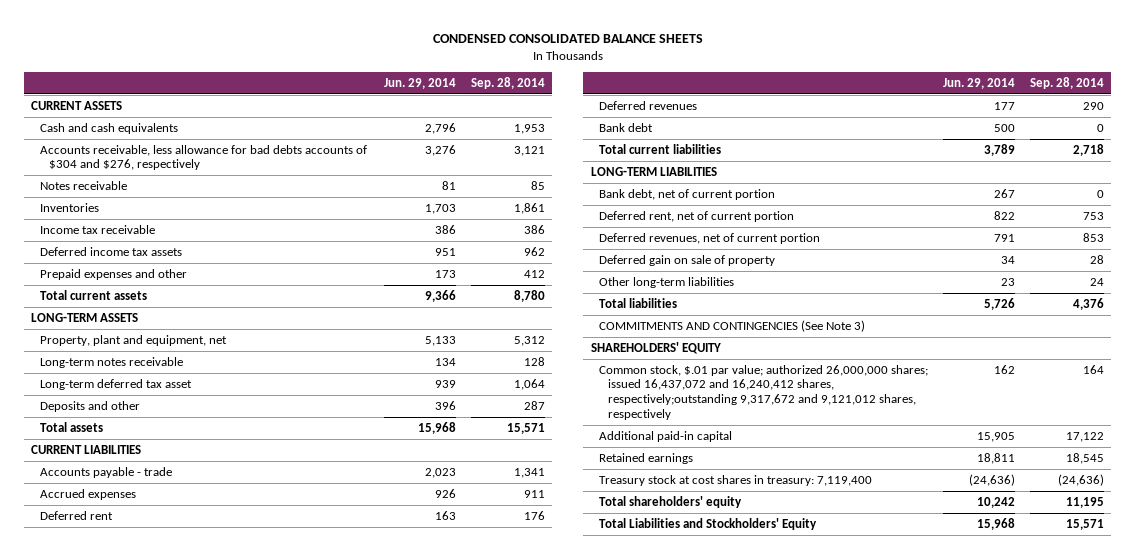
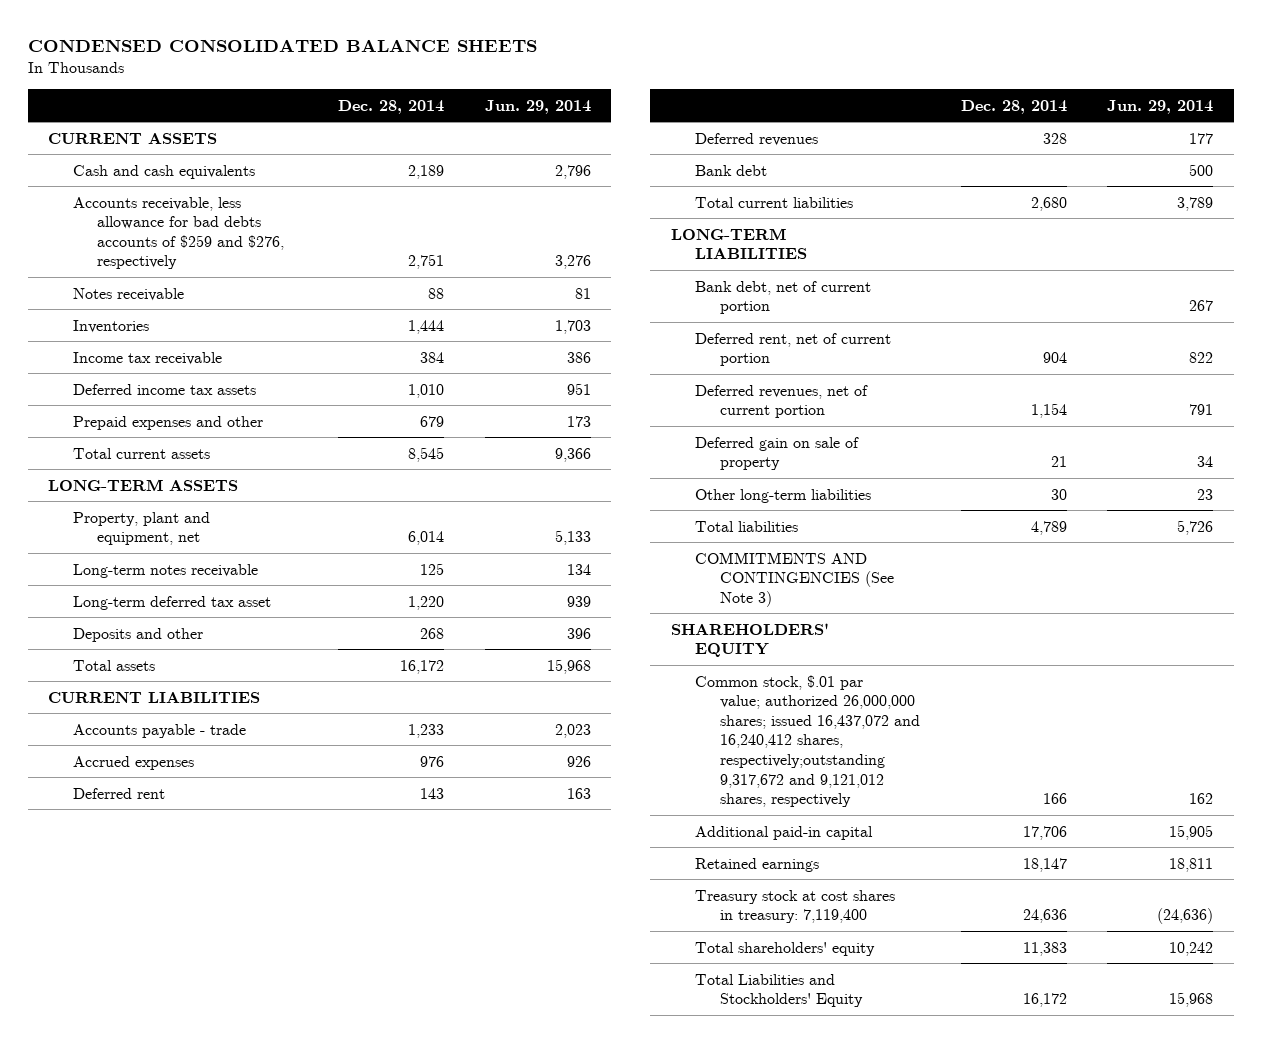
[470,76,545,89] Sep. 28, 2014 -> none
none -> [337,99,444,114] Dec. 28, 2014
[39,144,367,171] Accounts receivable, less allowance for bad debts accounts of $304 and $276, respectively -> [72,196,285,270] Accounts receivable, less allowance for bad debts accounts of $259 and $276, respectively

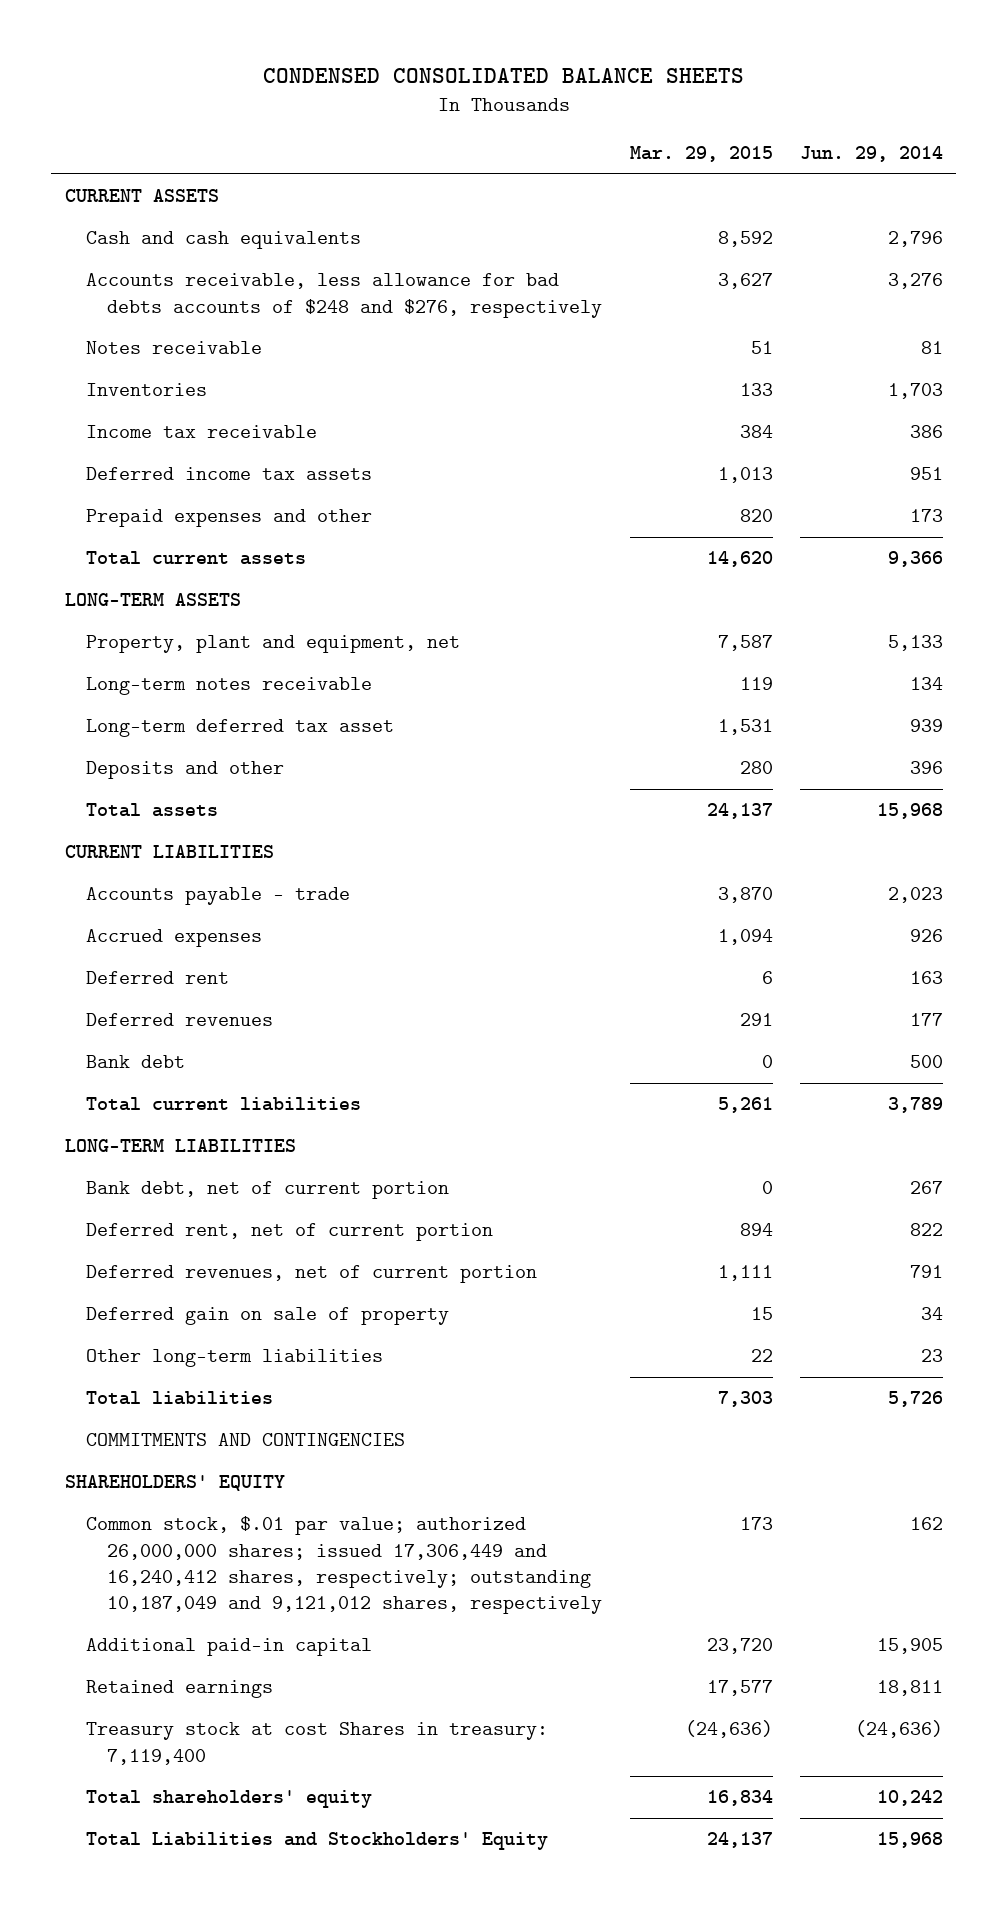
[337,99,444,114] Dec. 28, 2014 -> none
none -> [629,145,773,162] Mar. 29, 2015
[72,196,285,270] Accounts receivable, less allowance for bad debts accounts of $259 and $276, respectively -> [86,273,603,318] Accounts receivable, less allowance for bad debts accounts of $248 and $276, respectively
[695,551,894,607] COMMITMENTS AND CONTINGENCIES (See Note 3) -> [86,1433,406,1447] COMMITMENTS AND CONTINGENCIES
[695,674,920,808] Common stock, $.01 par value; authorized 26,000,000 shares; issued 16,437,072 and 16,240,412 shares, respectively;outstanding 9,317,672 and 9,121,012 shares, respectively -> [86,1516,603,1615] Common stock, $.01 par value; authorized 26,000,000 shares; issued 17,306,449 and 16,240,412 shares, respectively; outstanding 10,187,049 and 9,121,012 shares, respectively
[695,889,896,924] Treasury stock at cost shares in treasury: 7,119,400 -> [86,1722,549,1765] Treasury stock at cost Shares in treasury: 7,119,400

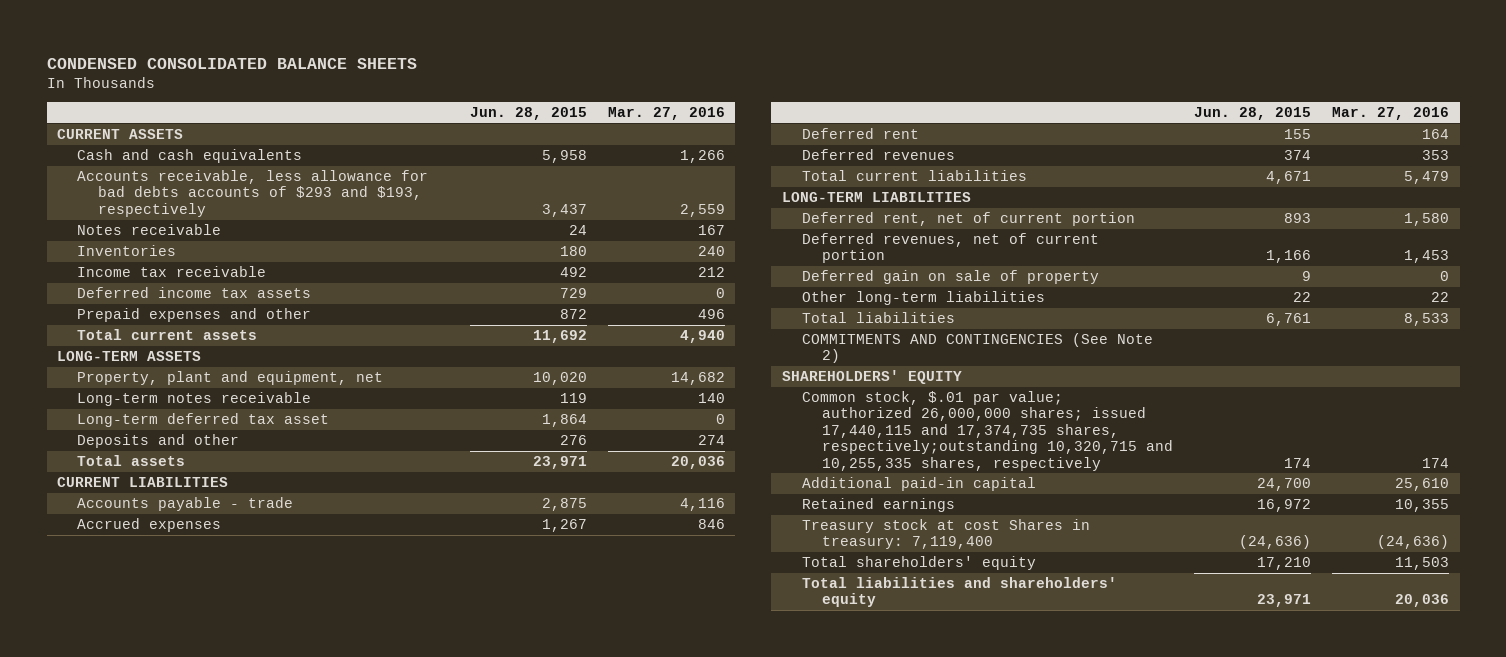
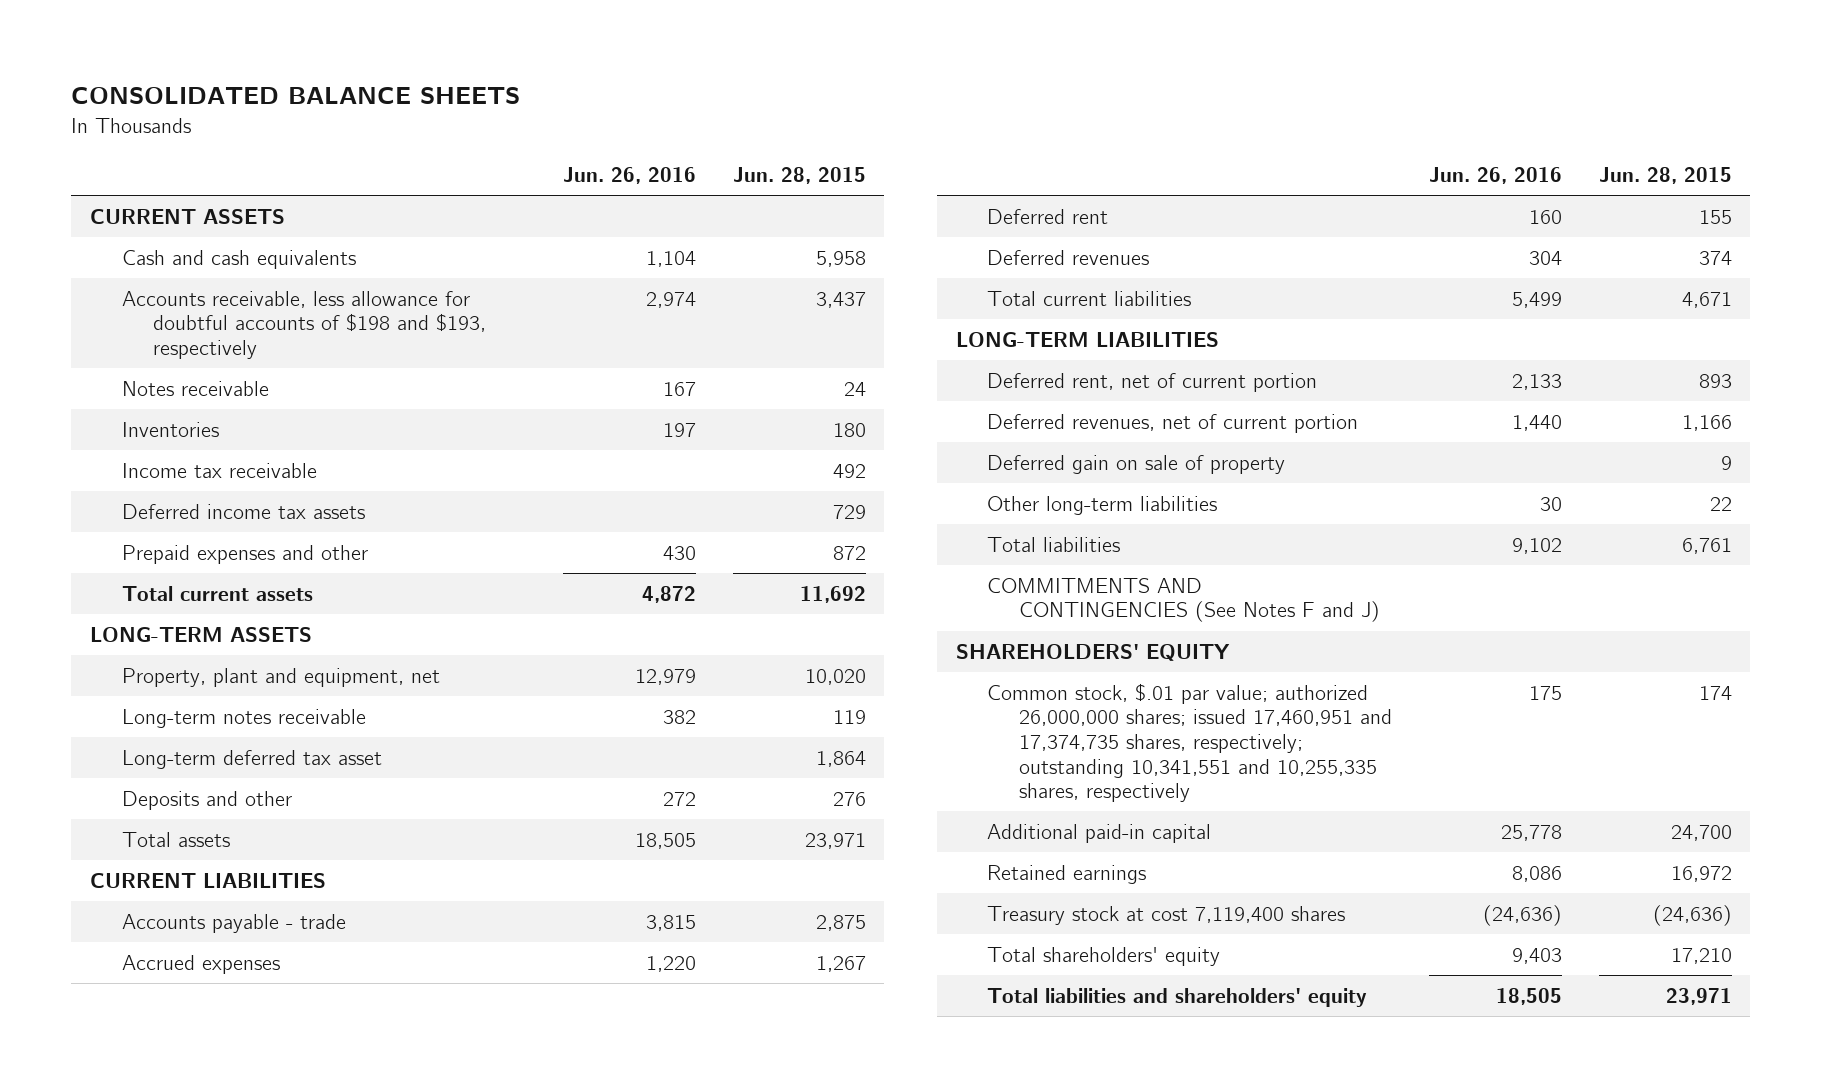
[46,57,417,69] CONDENSED CONSOLIDATED BALANCE SHEETS -> [71,87,521,105] CONSOLIDATED BALANCE SHEETS
[607,107,725,121] Mar. 27, 2016 -> none
none -> [563,167,697,185] Jun. 26, 2016
[77,170,429,217] Accounts receivable, less allowance for bad debts accounts of $293 and $193, respectively -> [121,290,487,360] Accounts receivable, less allowance for doubtful accounts of $198 and $193, respectively
[801,333,1153,364] COMMITMENTS AND CONTINGENCIES (See Note 2) -> [987,577,1381,623] COMMITMENTS AND CONTINGENCIES (See Notes F and J)
[801,391,1174,471] Common stock, $.01 par value; authorized 26,000,000 shares; issued 17,440,115 and 17,374,735 shares, respectively;outstanding 10,320,715 and 10,255,335 shares, respectively -> [987,682,1393,803] Common stock, $.01 par value; authorized 26,000,000 shares; issued 17,460,951 and 17,374,735 shares, respectively; outstanding 10,341,551 and 10,255,335 shares, respectively
[801,519,1090,550] Treasury stock at cost Shares in treasury: 7,119,400 -> [987,905,1346,925] Treasury stock at cost 7,119,400 shares

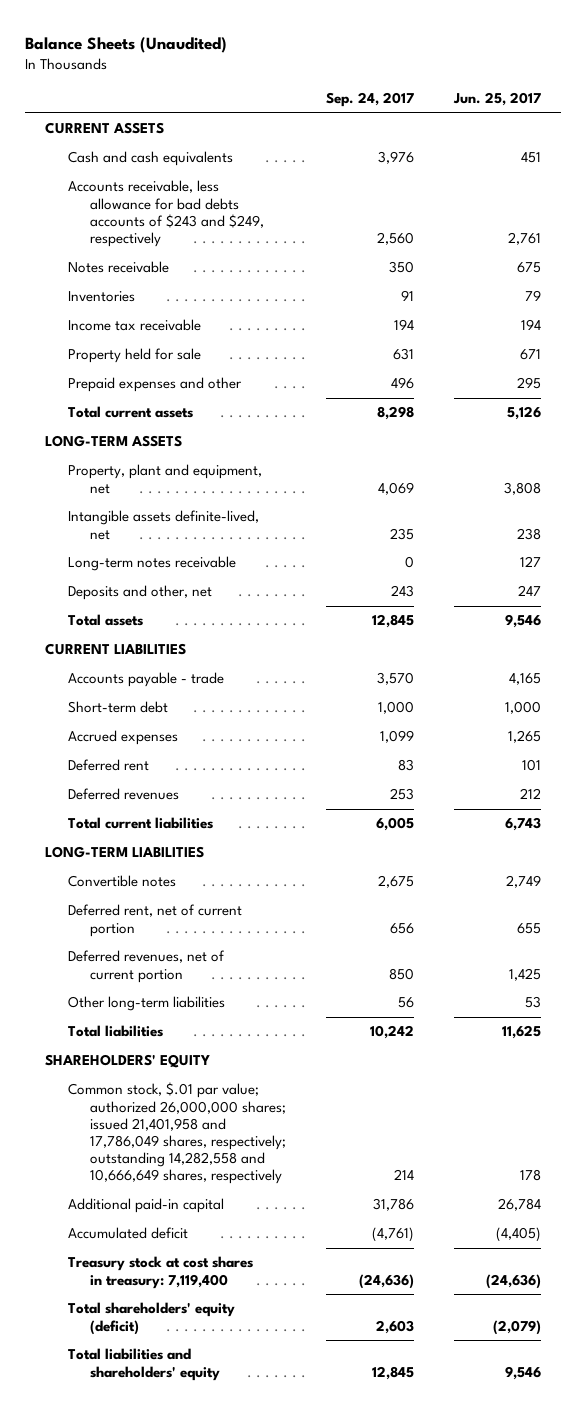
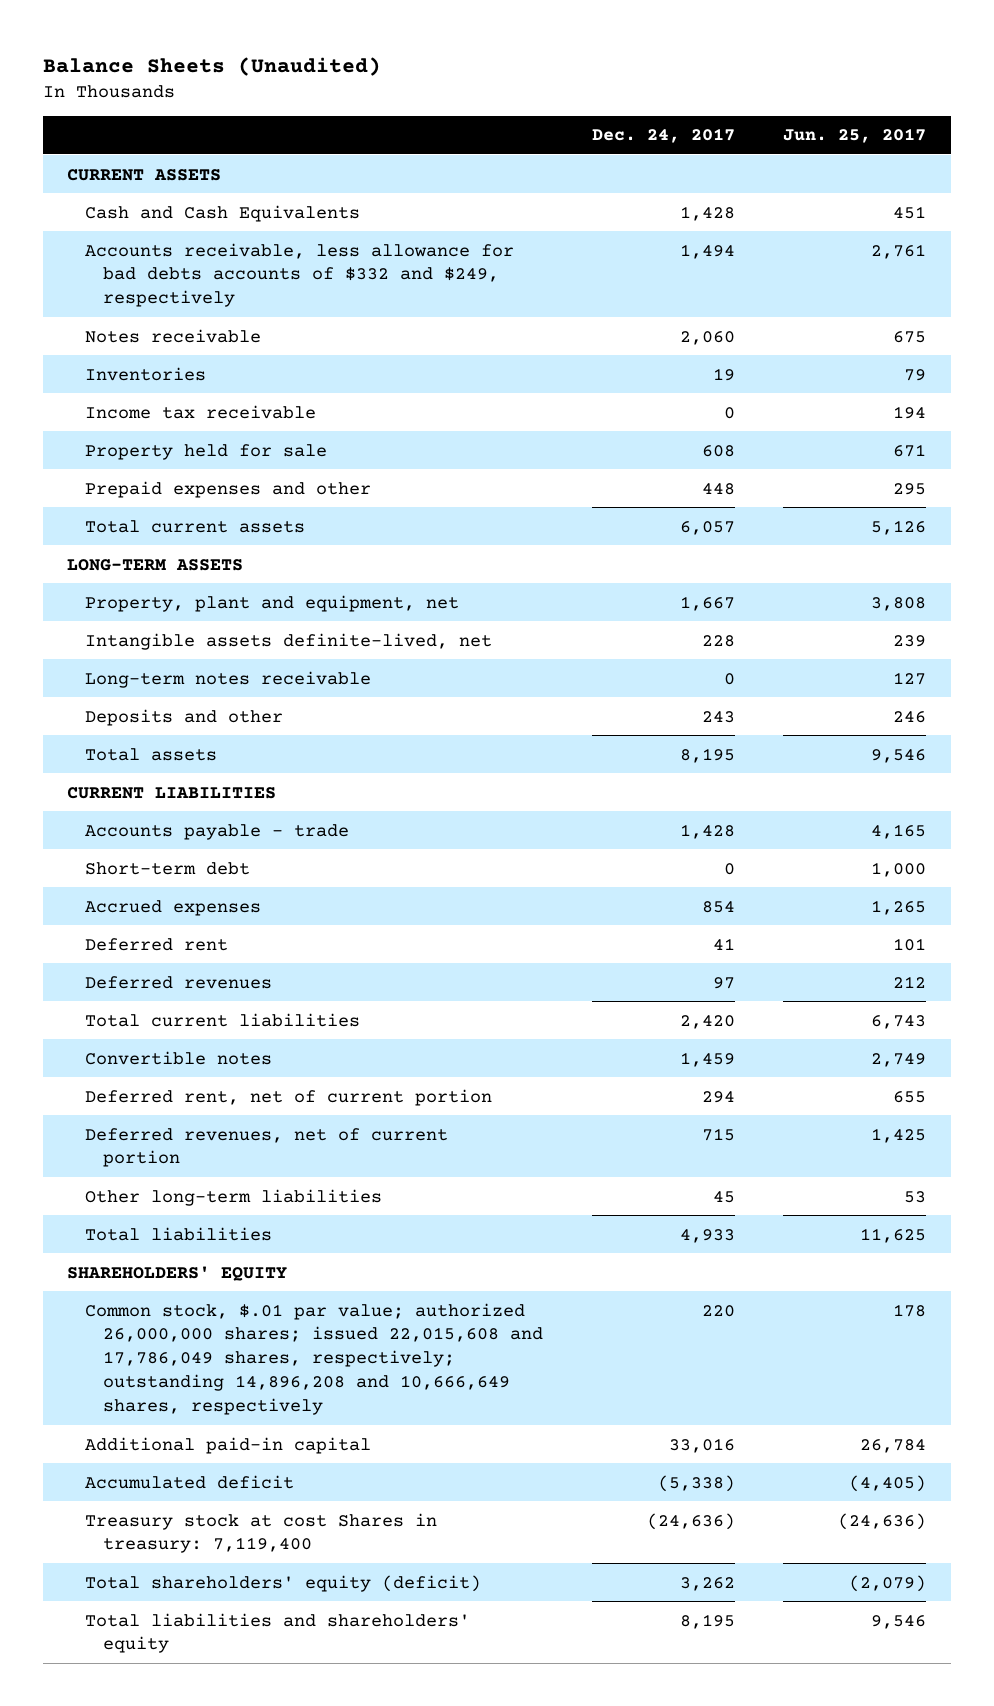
[325,91,414,107] Sep. 24, 2017 -> none
none -> [591,128,735,144] Dec. 24, 2017
[67,151,233,167] Cash and cash equivalents -> [85,204,361,222] Cash and Cash Equivalents
[67,180,264,248] Accounts receivable, less allowance for bad debts accounts of $243 and $249, respectively -> [85,242,515,308] Accounts receivable, less allowance for bad debts accounts of $332 and $249, respectively
[516,527,541,540] 238 -> [893,634,927,647] 239
[67,585,212,601] Deposits and other, net -> [85,708,284,726] Deposits and other
[517,585,541,597] 247 -> [893,710,927,723] 246
[45,846,205,859] LONG-TERM LIABILITIES -> none
[67,1082,286,1185] Common stock, $.01 par value; authorized 26,000,000 shares; issued 21,401,958 and 17,786,049 shares, respectively; outstanding 14,282,558 and 10,666,649 shares, respectively -> [85,1302,544,1415] Common stock, $.01 par value; authorized 26,000,000 shares; issued 22,015,608 and 17,786,049 shares, respectively; outstanding 14,896,208 and 10,666,649 shares, respectively
[67,1256,253,1289] Treasury stock at cost shares in treasury: 7,119,400 -> [85,1512,438,1554] Treasury stock at cost Shares in treasury: 7,119,400

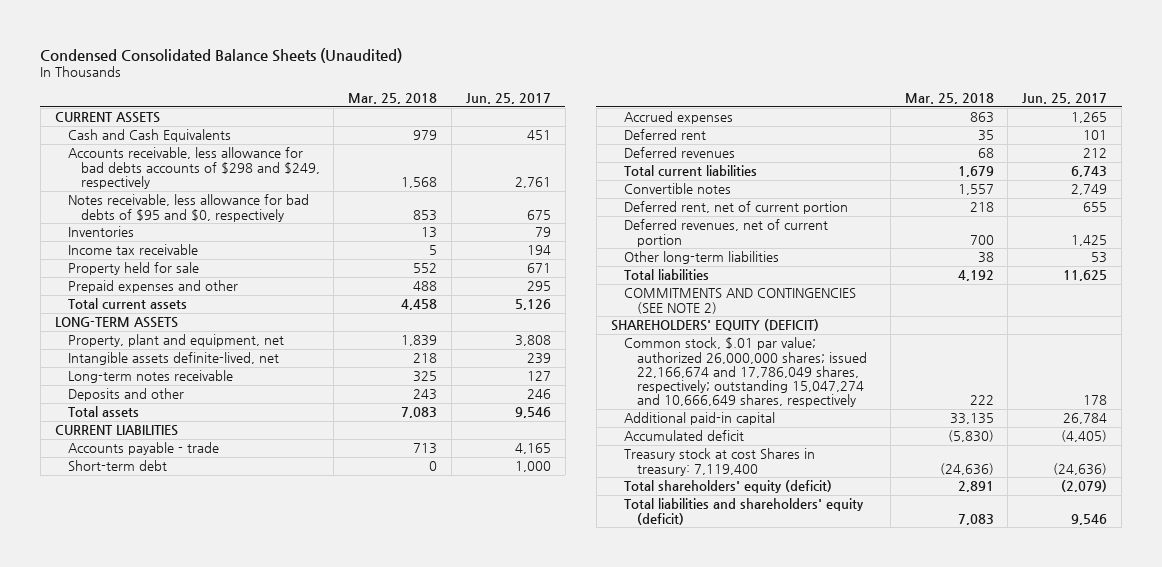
[43,56,382,76] Balance Sheets (Unaudited) -> [40,47,403,63] Condensed Consolidated Balance Sheets (Unaudited)
[591,128,735,144] Dec. 24, 2017 -> none
none -> [348,93,438,105] Mar. 25, 2018
[85,242,515,308] Accounts receivable, less allowance for bad debts accounts of $332 and $249, respectively -> [67,147,320,189] Accounts receivable, less allowance for bad debts accounts of $298 and $249, respectively
[85,328,262,343] Notes receivable -> [67,194,309,222] Notes receivable, less allowance for bad debts of $95 and $0, respectively
none -> [623,288,856,314] COMMITMENTS AND CONTINGENCIES (SEE NOTE 2)
[67,1265,288,1281] SHAREHOLDERS' EQUITY -> [610,319,819,332] SHAREHOLDERS' EQUITY (DEFICIT)
[85,1302,544,1415] Common stock, $.01 par value; authorized 26,000,000 shares; issued 22,015,608 and 17,786,049 shares, respectively; outstanding 14,896,208 and 10,666,649 shares, respectively -> [623,337,867,408] Common stock, $.01 par value; authorized 26,000,000 shares; issued 22,166,674 and 17,786,049 shares, respectively; outstanding 15,047,274 and 10,666,649 shares, respectively
[85,1612,471,1654] Total liabilities and shareholders' equity -> [623,498,864,525] Total liabilities and shareholders' equity (deficit)

